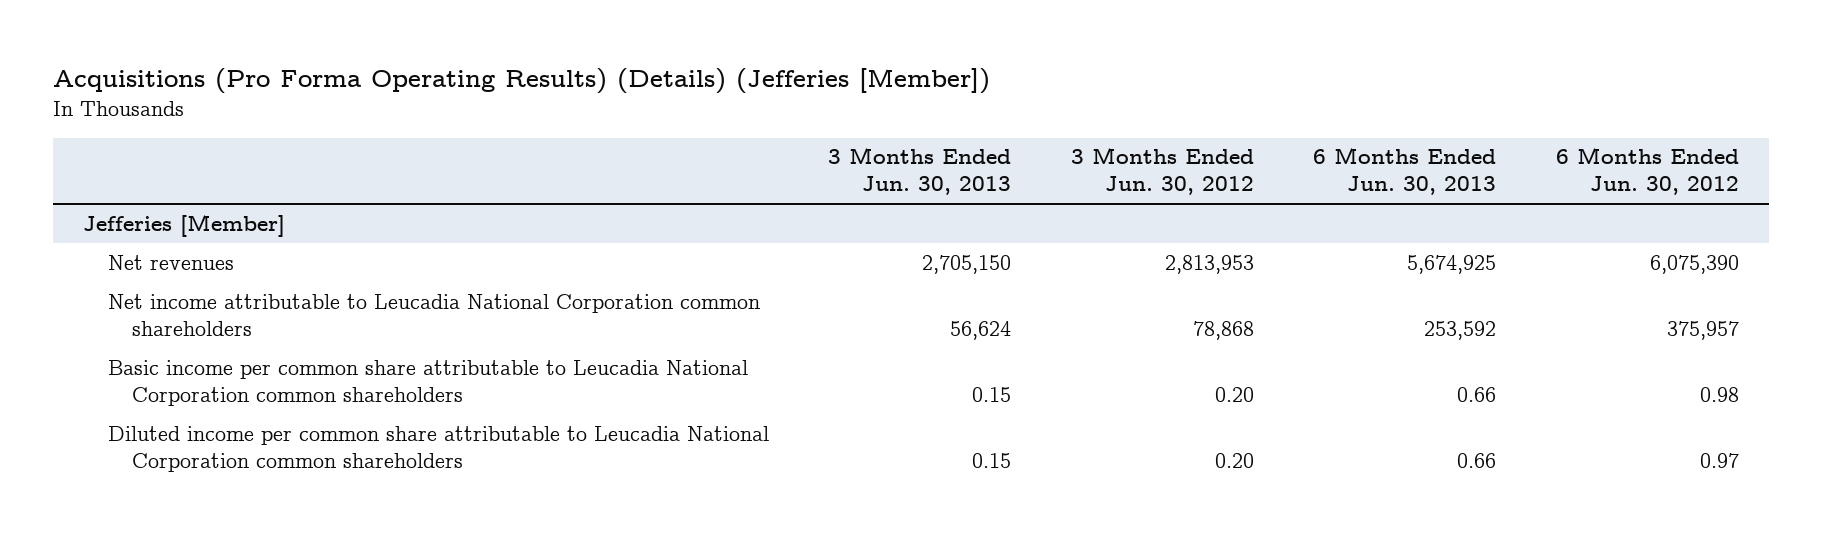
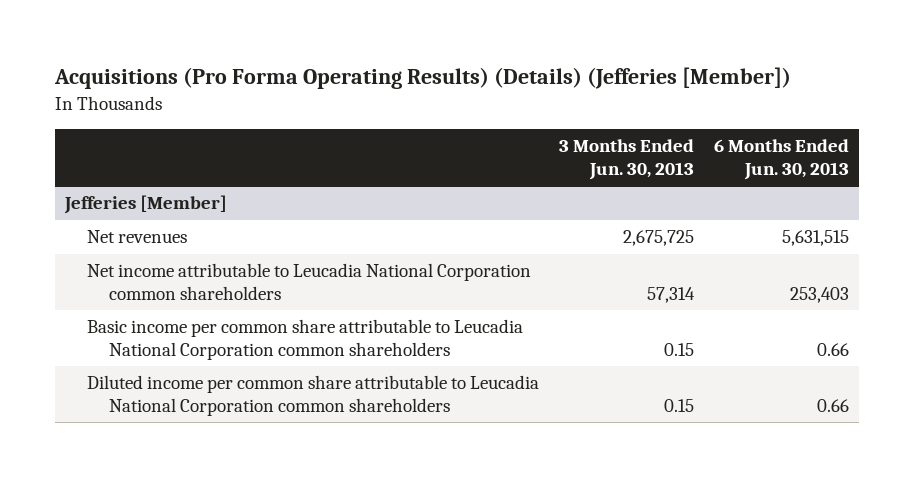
[1070,147,1254,196] 3 Months Ended Jun. 30, 2012 -> none
[1556,147,1740,196] 6 Months Ended Jun. 30, 2012 -> none
[922,254,1012,274] 2,705,150 -> [622,230,694,247] 2,675,725
[1407,254,1497,274] 5,674,925 -> [781,230,849,247] 5,631,515
[950,320,1012,340] 56,624 -> [646,287,695,304] 57,314
[1424,320,1497,340] 253,592 -> [789,287,849,304] 253,403

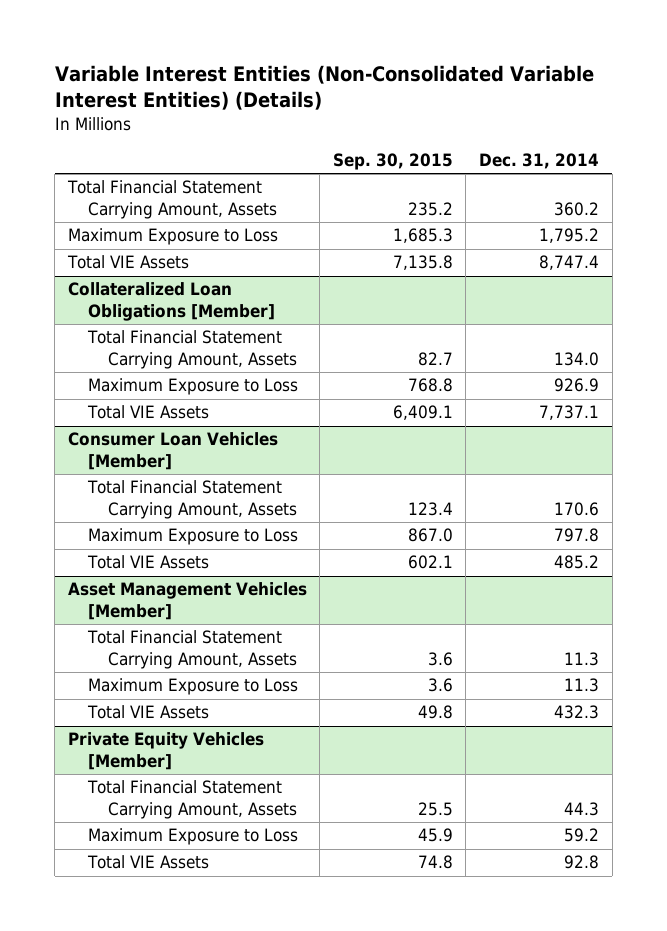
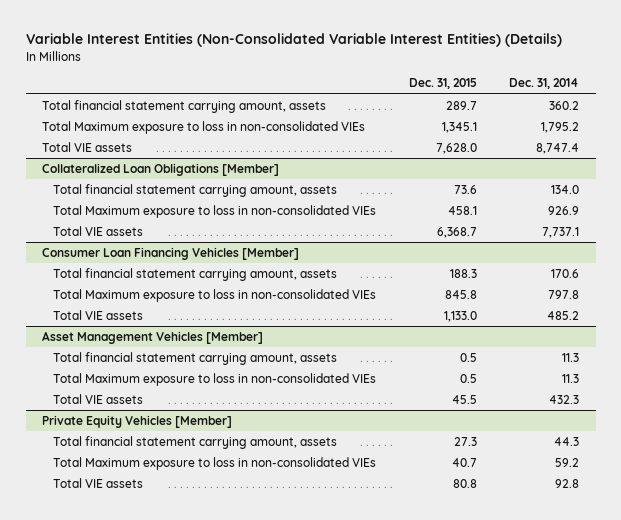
[332,153,453,171] Sep. 30, 2015 -> none
none -> [408,78,477,90] Dec. 31, 2015
[66,180,277,220] Total Financial Statement Carrying Amount, Assets -> [42,99,327,113] Total financial statement carrying amount, assets
[67,228,278,246] Maximum Exposure to Loss -> [42,120,366,134] Total Maximum exposure to loss in non-consolidated VIEs
[66,255,189,270] Total VIE Assets -> [42,141,133,152] Total VIE assets
[86,330,297,370] Total Financial Statement Carrying Amount, Assets -> [53,183,338,197] Total financial statement carrying amount, assets
[87,378,298,396] Maximum Exposure to Loss -> [53,204,377,218] Total Maximum exposure to loss in non-consolidated VIEs
[86,405,209,420] Total VIE Assets -> [53,225,144,236] Total VIE assets
[67,432,278,471] Consumer Loan Vehicles [Member] -> [42,246,300,260] Consumer Loan Financing Vehicles [Member]
[86,480,297,520] Total Financial Statement Carrying Amount, Assets -> [53,267,338,281] Total financial statement carrying amount, assets
[87,528,298,546] Maximum Exposure to Loss -> [53,288,377,302] Total Maximum exposure to loss in non-consolidated VIEs
[86,555,209,570] Total VIE Assets -> [53,309,144,320] Total VIE assets
[86,630,297,670] Total Financial Statement Carrying Amount, Assets -> [53,351,338,365] Total financial statement carrying amount, assets
[87,678,298,696] Maximum Exposure to Loss -> [53,372,377,386] Total Maximum exposure to loss in non-consolidated VIEs
[86,705,209,720] Total VIE Assets -> [53,393,144,404] Total VIE assets
[86,780,297,820] Total Financial Statement Carrying Amount, Assets -> [53,435,338,449] Total financial statement carrying amount, assets
[87,828,298,846] Maximum Exposure to Loss -> [53,456,377,470] Total Maximum exposure to loss in non-consolidated VIEs
[86,855,209,870] Total VIE Assets -> [53,477,144,488] Total VIE assets

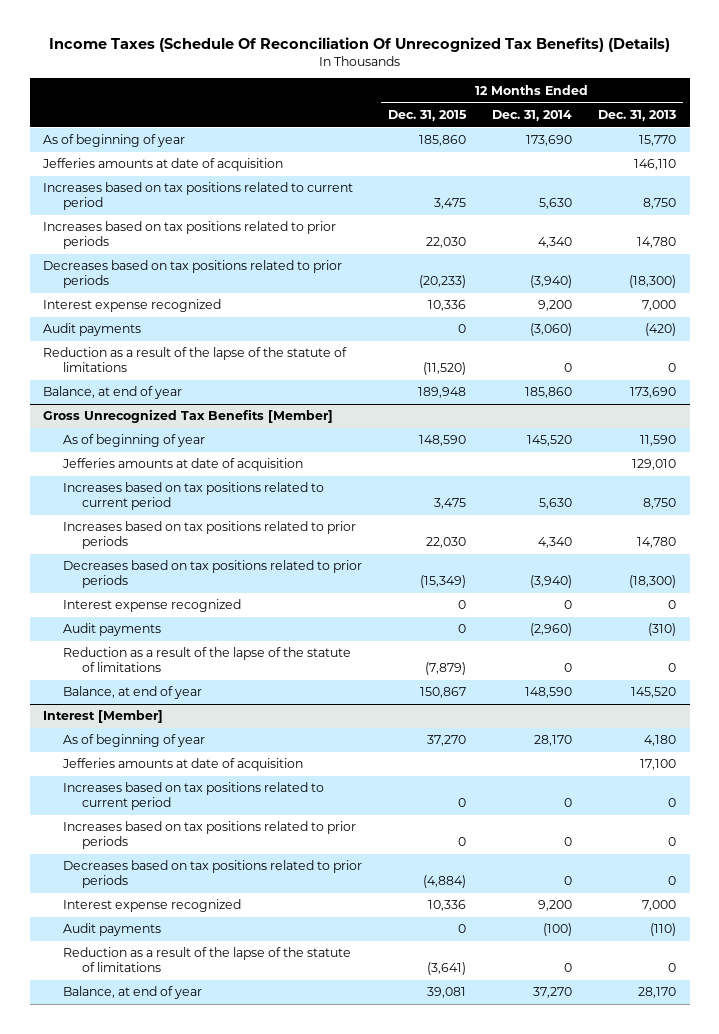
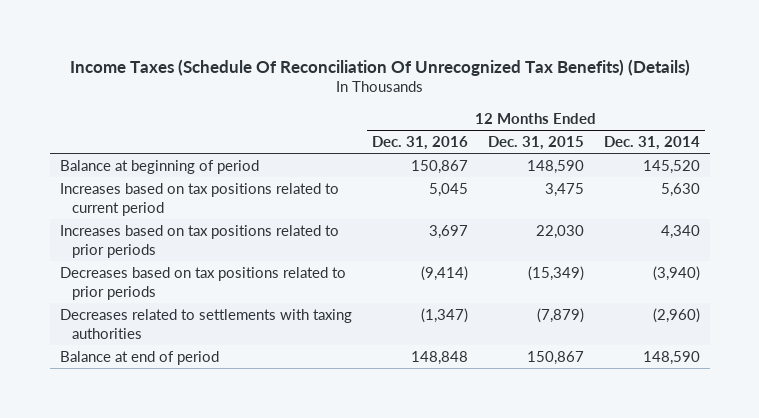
[598,109,677,121] Dec. 31, 2013 -> none
none -> [371,136,468,151] Dec. 31, 2016
[42,158,284,172] Jefferies amounts at date of acquisition -> none
[43,182,354,210] Increases based on tax positions related to current period -> none
[43,221,337,249] Increases based on tax positions related to prior periods -> none
[43,260,343,288] Decreases based on tax positions related to prior periods -> none
[43,299,222,313] Interest expense recognized -> none
[43,323,142,337] Audit payments -> none
[43,347,348,372] Reduction as a result of the lapse of the statute of limitations -> none
[43,386,183,400] Balance, at end of year -> none
[43,409,334,424] Gross Unrecognized Tax Benefits [Member] -> none
[62,434,205,448] As of beginning of year -> none
[61,458,303,472] Jefferies amounts at date of acquisition -> none
[43,134,186,148] As of beginning of year -> [59,159,259,174] Balance at beginning of period
[418,135,466,147] 185,860 -> [526,159,584,174] 148,590
[526,135,573,147] 173,690 -> [642,159,700,174] 145,520
[62,599,241,613] Interest expense recognized -> none
[62,623,161,637] Audit payments -> none
[62,647,351,672] Reduction as a result of the lapse of the statute of limitations -> none
[43,710,164,724] Interest [Member] -> none
[62,734,205,748] As of beginning of year -> none
[61,758,303,772] Jefferies amounts at date of acquisition -> none
[62,782,324,810] Increases based on tax positions related to current period -> none
[62,821,356,849] Increases based on tax positions related to prior periods -> none
[62,860,362,888] Decreases based on tax positions related to prior periods -> none
[62,899,241,913] Interest expense recognized -> none
[62,923,161,937] Audit payments -> none
[62,947,351,972] Reduction as a result of the lapse of the statute of limitations -> none
[62,986,202,1000] Balance, at end of year -> none
none -> [59,308,352,339] Decreases related to settlements with taxing authorities
[62,686,202,700] Balance, at end of year -> [59,350,219,365] Balance at end of period

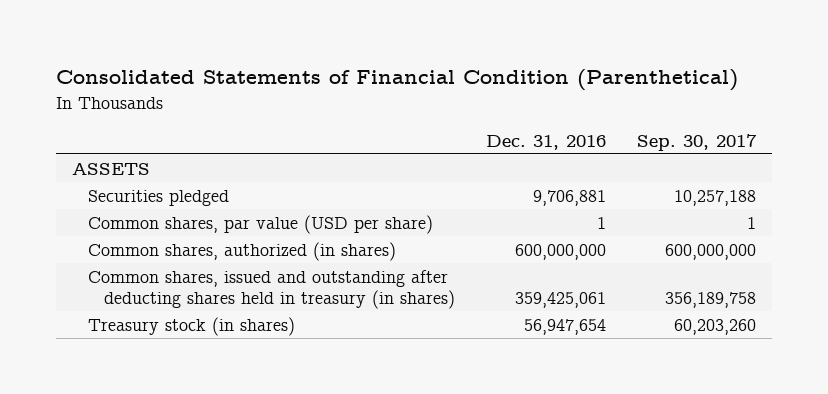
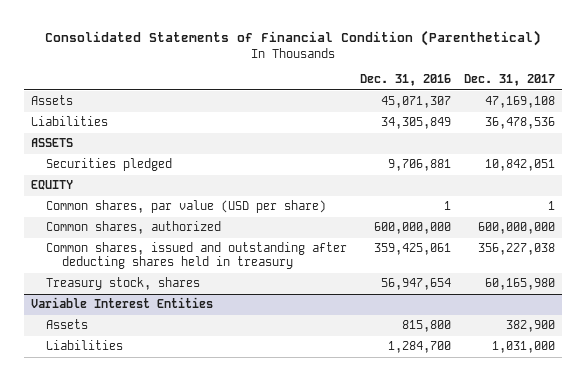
[637,133,758,151] Sep. 30, 2017 -> none
none -> [464,74,556,87] Dec. 31, 2017
none -> [30,95,73,106] Assets
none -> [30,116,108,127] Liabilities
none -> [30,180,73,191] EQUITY
[87,241,396,261] Common shares, authorized (in shares) -> [46,221,222,235] Common shares, authorized
[87,269,455,309] Common shares, issued and outstanding after deducting shares held in treasury (in shares) -> [46,242,348,270] Common shares, issued and outstanding after deducting shares held in treasury
[87,316,295,336] Treasury stock (in shares) -> [46,277,201,291] Treasury stock, shares
none -> [30,297,213,309] Variable Interest Entities
none -> [46,319,89,330] Assets
none -> [46,340,124,351] Liabilities

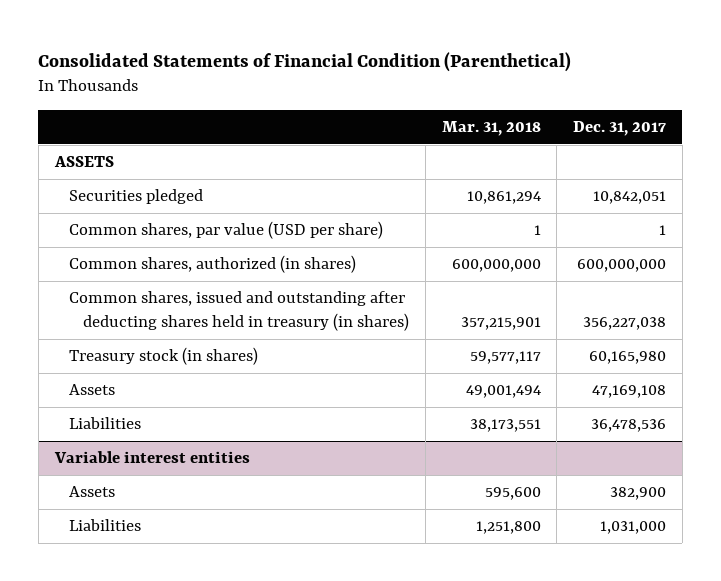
[360,74,452,87] Dec. 31, 2016 -> none
none -> [441,121,541,137] Mar. 31, 2018
[30,180,73,191] EQUITY -> none
[46,221,222,235] Common shares, authorized -> [68,255,356,274] Common shares, authorized (in shares)
[46,242,348,270] Common shares, issued and outstanding after deducting shares held in treasury -> [68,291,410,331] Common shares, issued and outstanding after deducting shares held in treasury (in shares)
[46,277,201,291] Treasury stock, shares -> [68,347,258,366] Treasury stock (in shares)
[30,95,73,106] Assets -> [68,384,115,396] Assets
[30,116,108,127] Liabilities -> [68,417,141,430] Liabilities
[30,297,213,309] Variable Interest Entities -> [53,451,250,464] Variable interest entities

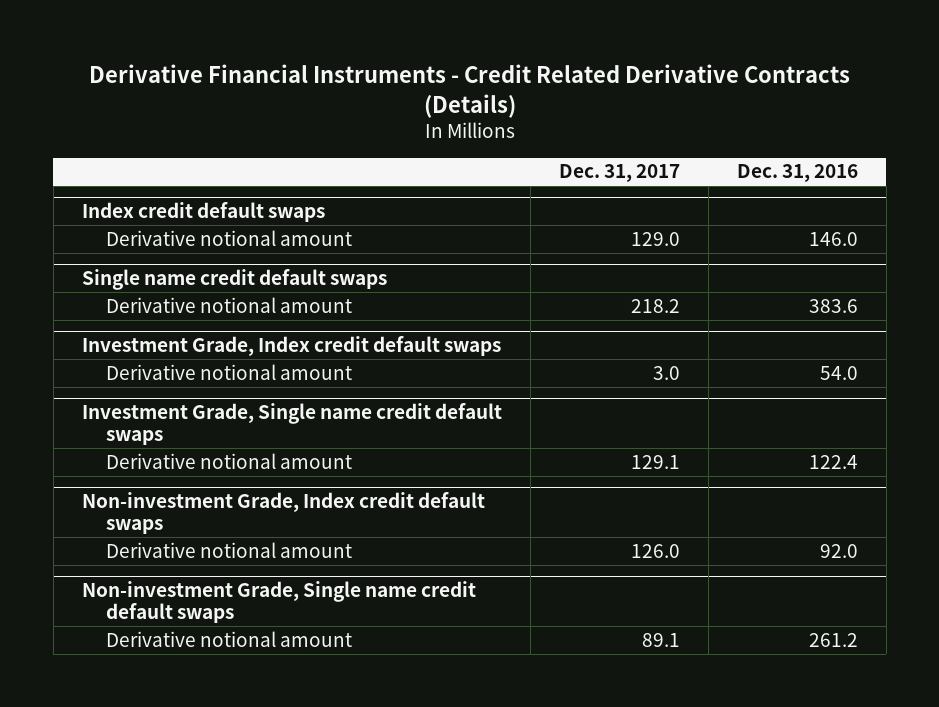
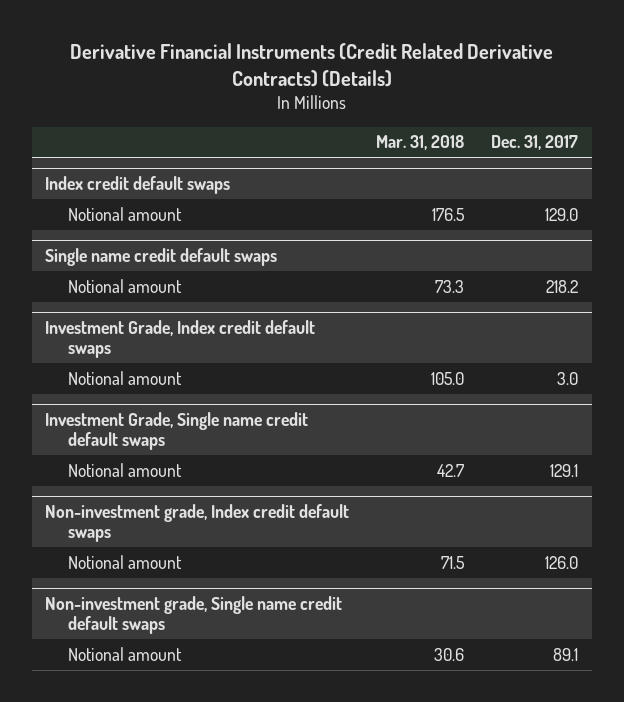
[88,63,850,118] Derivative Financial Instruments - Credit Related Derivative Contracts (Details) -> [69,42,553,87] Derivative Financial Instruments (Credit Related Derivative Contracts) (Details)
[736,164,858,183] Dec. 31, 2016 -> none
none -> [376,135,465,151] Mar. 31, 2018
[105,229,352,246] Derivative notional amount -> [68,206,183,221] Notional amount
[105,296,352,313] Derivative notional amount -> [68,278,183,293] Notional amount
[105,363,352,380] Derivative notional amount -> [68,370,183,385] Notional amount
[105,452,352,469] Derivative notional amount -> [68,462,183,477] Notional amount
[81,491,485,535] Non-investment Grade, Index credit default swaps -> [45,503,350,543] Non-investment grade, Index credit default swaps
[105,541,352,558] Derivative notional amount -> [68,554,183,569] Notional amount
[81,580,476,624] Non-investment Grade, Single name credit default swaps -> [45,595,343,635] Non-investment grade, Single name credit default swaps
[105,630,352,647] Derivative notional amount -> [68,646,183,661] Notional amount

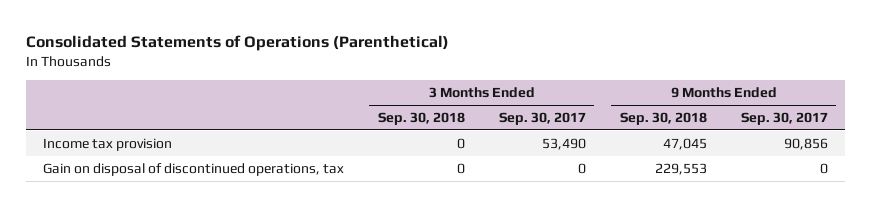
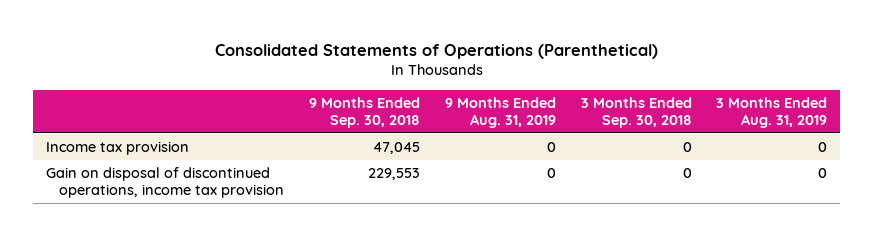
[498,111,586,125] Sep. 30, 2017 -> none
[740,111,828,125] Sep. 30, 2017 -> none
none -> [444,96,556,128] 9 Months Ended Aug. 31, 2019
none -> [716,96,828,128] 3 Months Ended Aug. 31, 2019
[42,162,344,176] Gain on disposal of discontinued operations, tax -> [45,166,285,199] Gain on disposal of discontinued operations, income tax provision

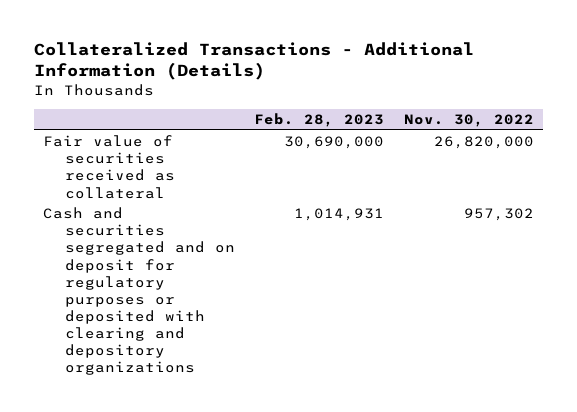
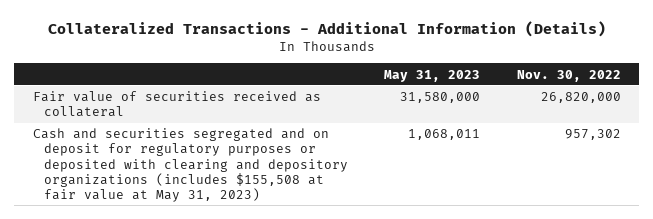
[254,112,385,127] Feb. 28, 2023 -> none
none -> [384,69,481,82] May 31, 2023
[43,207,236,376] Cash and securities segregated and on deposit for regulatory purposes or deposited with clearing and depository organizations -> [32,128,348,202] Cash and securities segregated and on deposit for regulatory purposes or deposited with clearing and depository organizations (includes $155,508 at fair value at May 31, 2023)

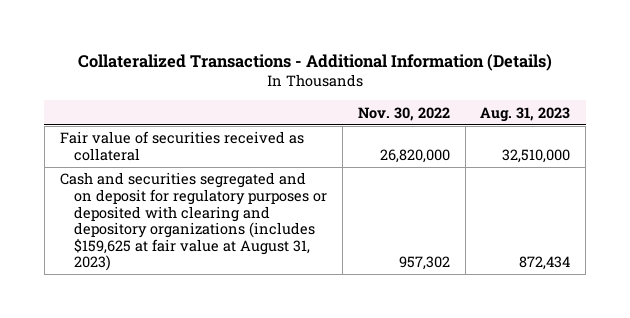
[384,69,481,82] May 31, 2023 -> none
none -> [480,106,571,122] Aug. 31, 2023
[32,128,348,202] Cash and securities segregated and on deposit for regulatory purposes or deposited with clearing and depository organizations (includes $155,508 at fair value at May 31, 2023) -> [59,172,328,272] Cash and securities segregated and on deposit for regulatory purposes or deposited with clearing and depository organizations (includes $159,625 at fair value at August 31, 2023)

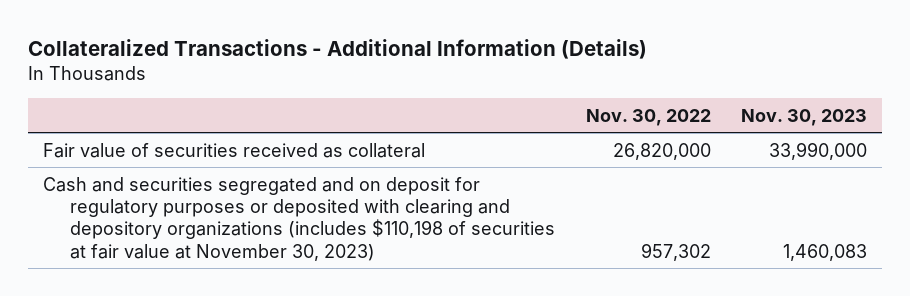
[480,106,571,122] Aug. 31, 2023 -> none
none -> [740,108,867,126] Nov. 30, 2023
[59,172,328,272] Cash and securities segregated and on deposit for regulatory purposes or deposited with clearing and depository organizations (includes $159,625 at fair value at August 31, 2023) -> [42,176,556,261] Cash and securities segregated and on deposit for regulatory purposes or deposited with clearing and depository organizations (includes $110,198 of securities at fair value at November 30, 2023)

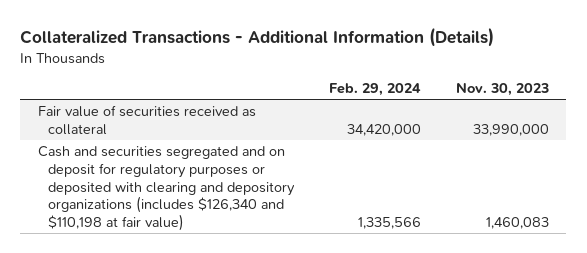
[585,108,711,126] Nov. 30, 2022 -> none
none -> [329,83,422,97] Feb. 29, 2024
[42,176,556,261] Cash and securities segregated and on deposit for regulatory purposes or deposited with clearing and depository organizations (includes $110,198 of securities at fair value at November 30, 2023) -> [37,145,296,232] Cash and securities segregated and on deposit for regulatory purposes or deposited with clearing and depository organizations (includes $126,340 and $110,198 at fair value)

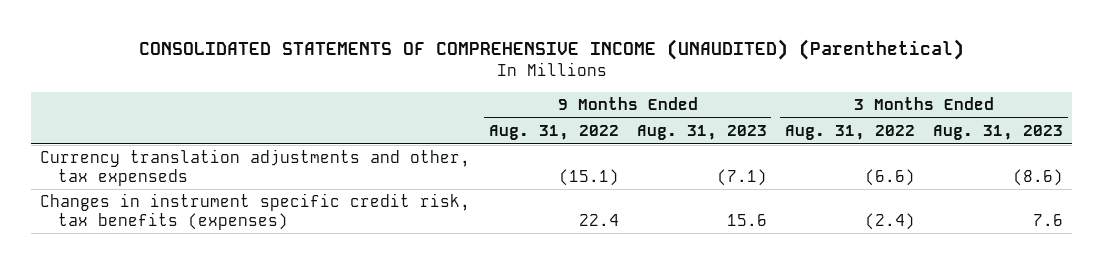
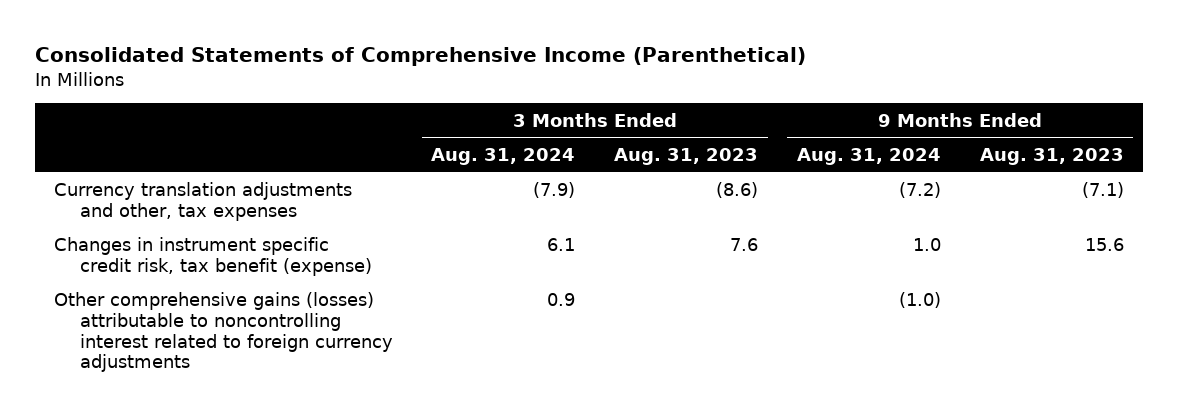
[138,39,964,61] CONSOLIDATED STATEMENTS OF COMPREHENSIVE INCOME (UNAUDITED) (Parenthetical) -> [35,47,807,67] Consolidated Statements of Comprehensive Income (Parenthetical)
[488,125,619,141] Aug. 31, 2022 -> none
[784,125,915,141] Aug. 31, 2022 -> none
none -> [431,148,576,166] Aug. 31, 2024
none -> [796,148,941,166] Aug. 31, 2024
[40,149,471,186] Currency translation adjustments and other, tax expenseds -> [54,182,353,222] Currency translation adjustments and other, tax expenses
[40,193,471,230] Changes in instrument specific credit risk, tax benefits (expenses) -> [54,237,372,277] Changes in instrument specific credit risk, tax benefit (expense)
none -> [54,292,393,373] Other comprehensive gains (losses) attributable to noncontrolling interest related to foreign currency adjustments

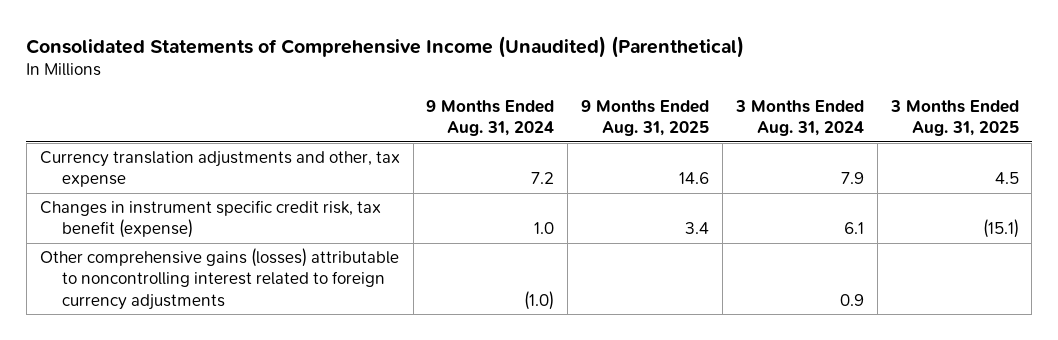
[35,47,807,67] Consolidated Statements of Comprehensive Income (Parenthetical) -> [26,35,745,58] Consolidated Statements of Comprehensive Income (Unaudited) (Parenthetical)
[614,148,759,166] Aug. 31, 2023 -> none
[979,148,1124,166] Aug. 31, 2023 -> none
none -> [581,100,710,137] 9 Months Ended Aug. 31, 2025
none -> [889,100,1019,137] 3 Months Ended Aug. 31, 2025
[54,182,353,222] Currency translation adjustments and other, tax expenses -> [39,150,400,188] Currency translation adjustments and other, tax expense
[533,182,576,199] (7.9) -> [840,172,864,185] 7.9
[898,182,941,199] (7.2) -> [531,172,555,185] 7.2

